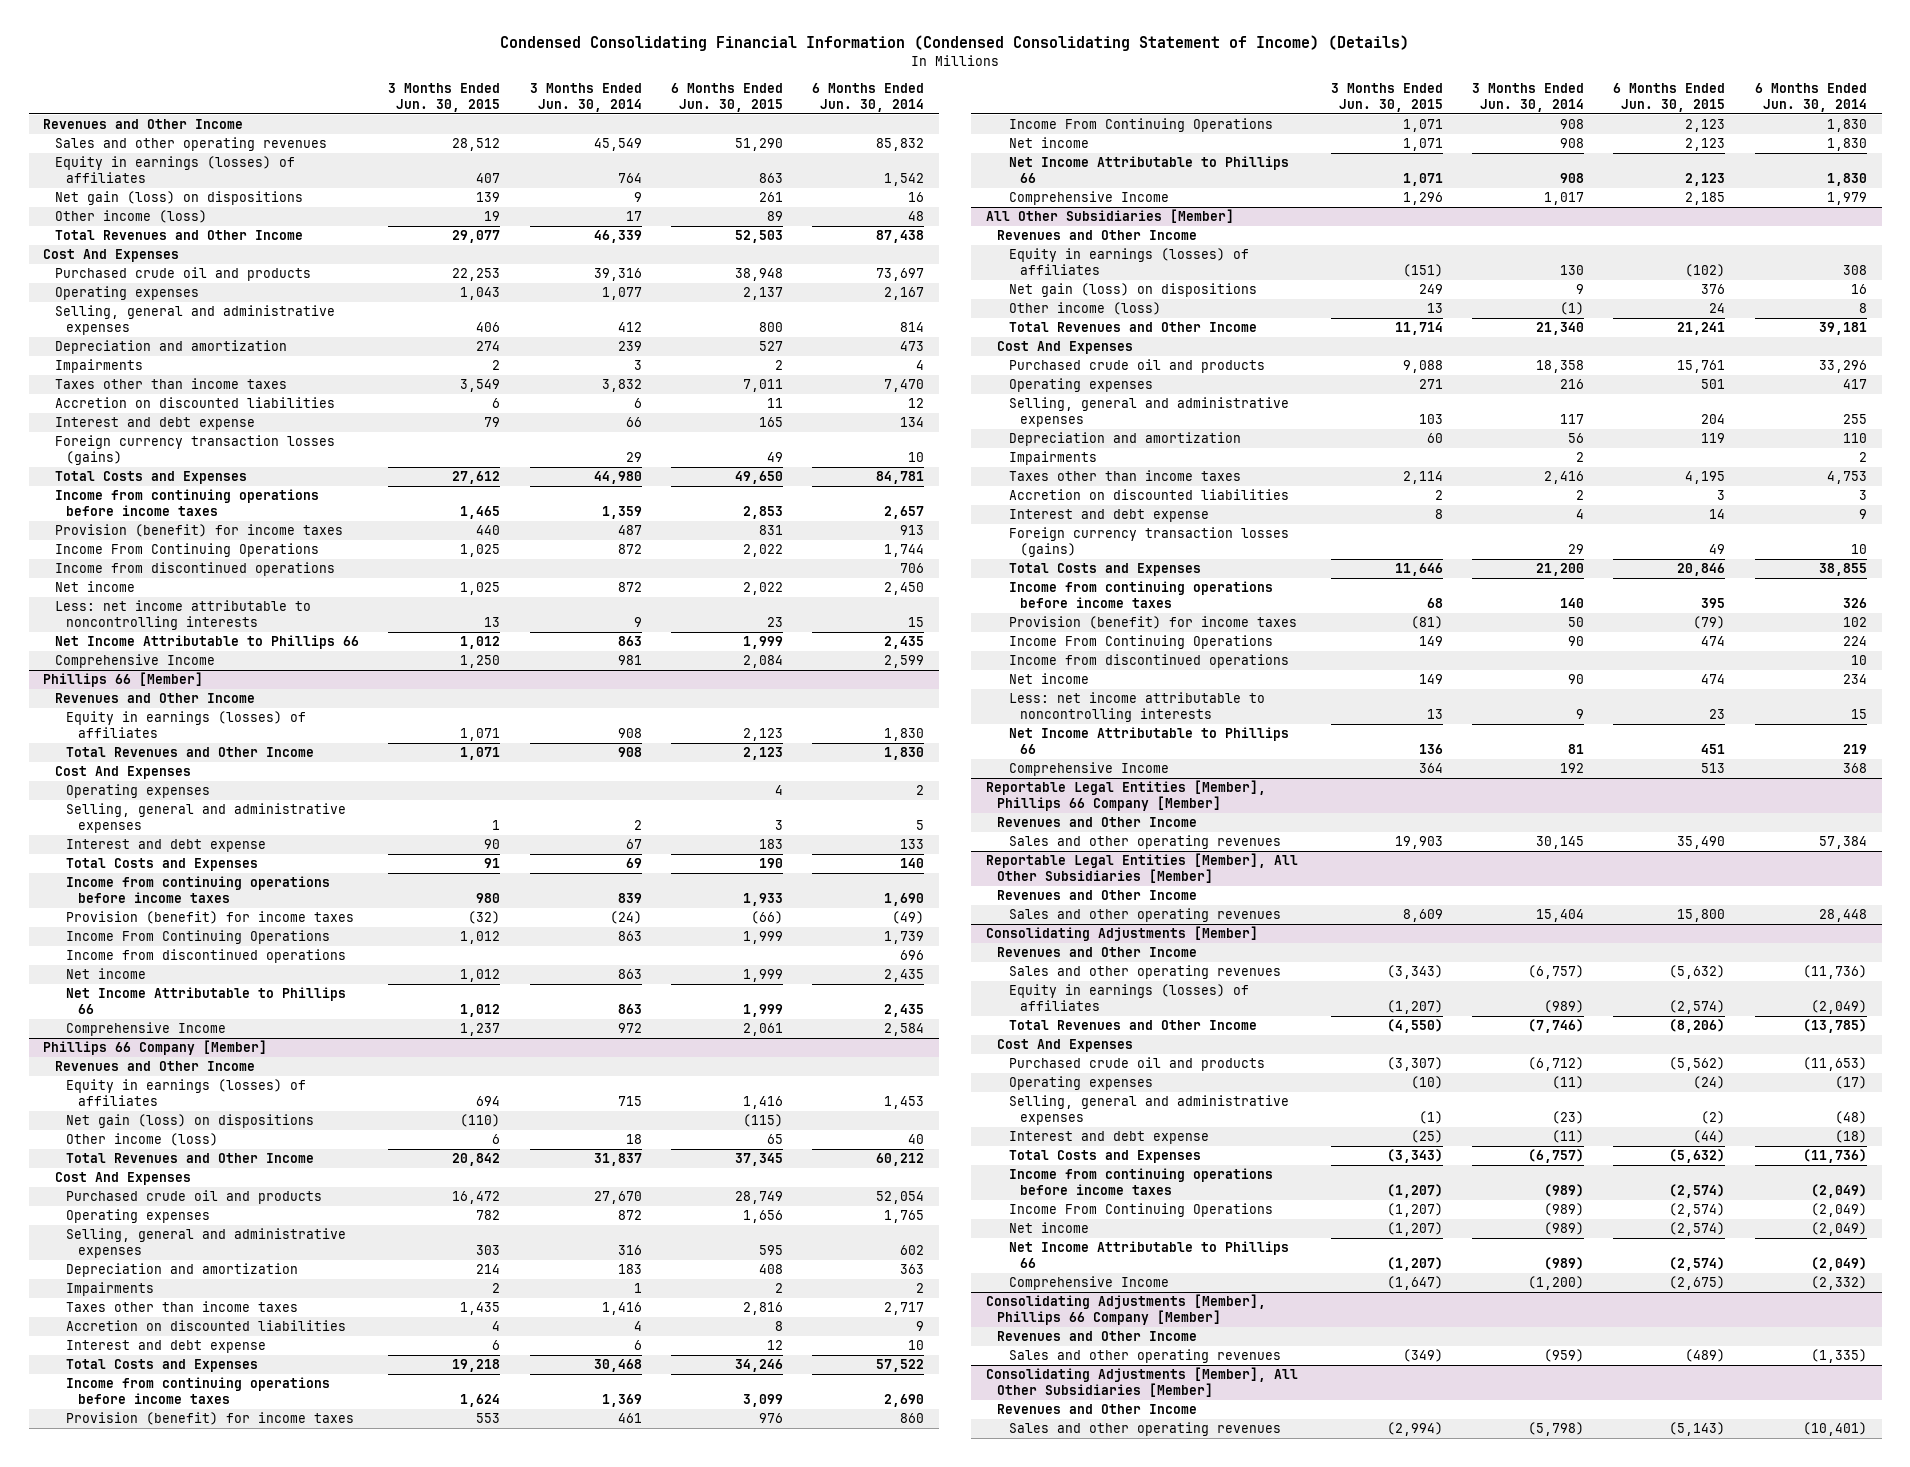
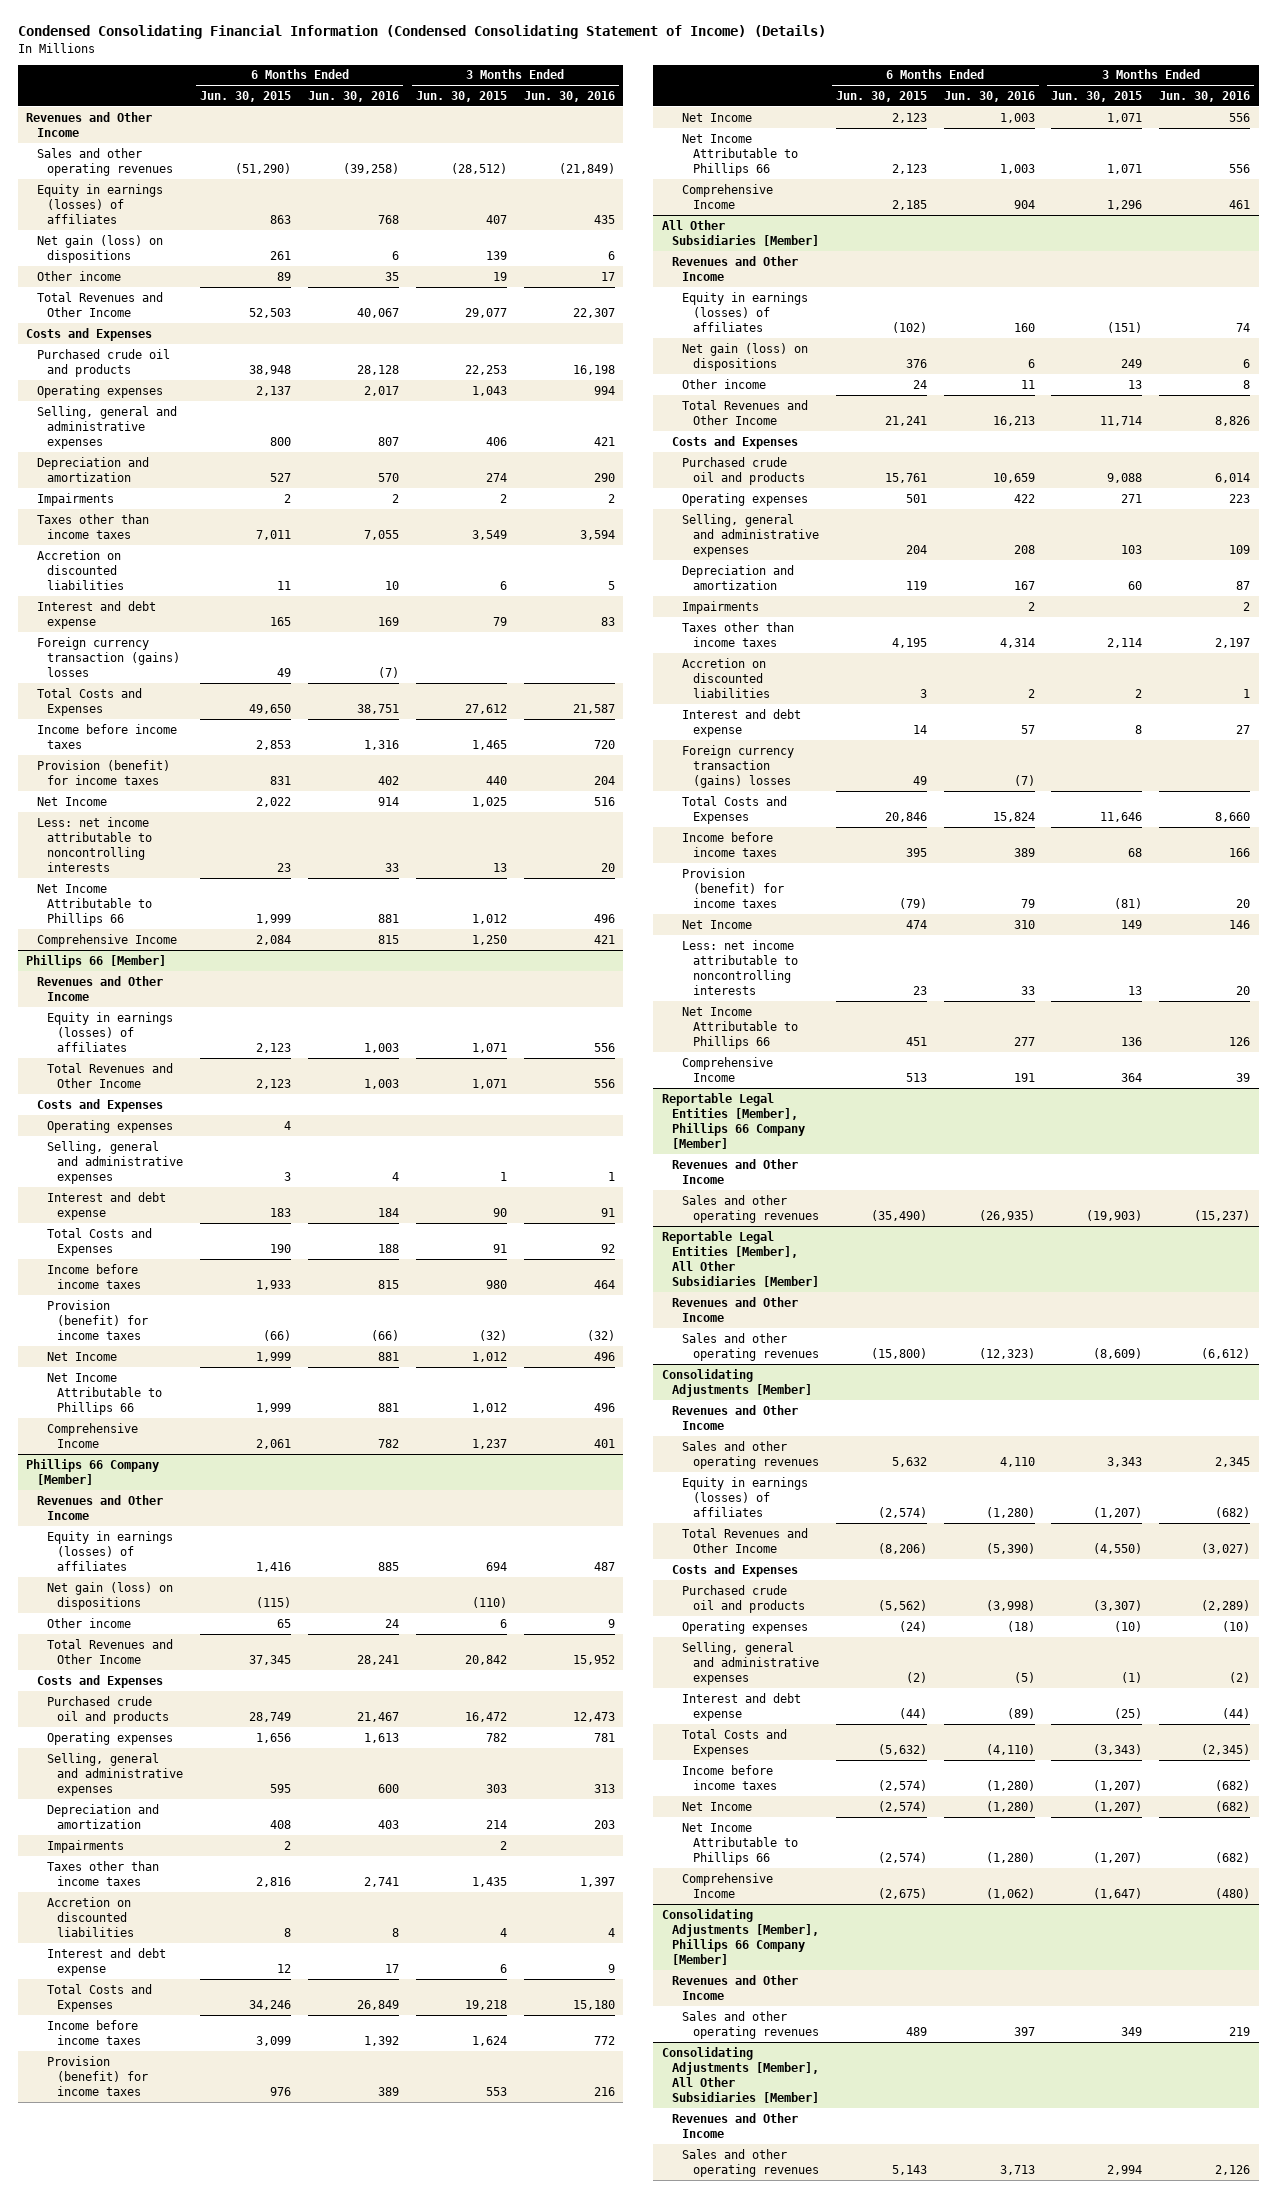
[529,82,642,112] 3 Months Ended Jun. 30, 2014 -> none
[812,82,925,112] 6 Months Ended Jun. 30, 2014 -> none
none -> [308,90,400,102] Jun. 30, 2016
none -> [523,90,615,102] Jun. 30, 2016
[452,138,501,152] 28,512 -> [450,162,507,174] (28,512)
[734,138,783,152] 51,290 -> [235,162,292,174] (51,290)
[54,210,207,224] Other income (loss) -> [36,270,121,281] Other income
[43,249,180,263] Cost And Expenses -> [26,327,153,341] Costs and Expenses
[54,435,335,466] Foreign currency transaction losses (gains) -> [36,636,180,677] Foreign currency transaction (gains) losses
[54,489,319,517] Income from continuing operations before income taxes -> [36,723,177,749] Income before income taxes
[54,562,335,577] Income from discontinued operations -> none
[54,581,135,593] Net income -> none
[54,543,319,558] Income From Continuing Operations -> [36,796,107,806] Net Income
[54,766,191,780] Cost And Expenses -> [36,1098,163,1112] Costs and Expenses
[66,876,331,904] Income from continuing operations before income taxes -> [46,1263,142,1289] Income before income taxes
[66,949,347,964] Income from discontinued operations -> none
[66,968,147,980] Net income -> none
[66,930,331,945] Income From Continuing Operations -> [46,1351,117,1361] Net Income
[66,1133,219,1147] Other income (loss) -> [46,1617,131,1628] Other income
[54,1172,191,1186] Cost And Expenses -> [36,1674,163,1688] Costs and Expenses
[66,1377,331,1405] Income from continuing operations before income taxes -> [46,2019,142,2045] Income before income taxes
[1008,137,1089,149] Net income -> none
[1008,118,1273,133] Income From Continuing Operations -> [682,112,753,122] Net Income
[1008,302,1161,316] Other income (loss) -> [682,378,767,389] Other income
[997,341,1134,355] Cost And Expenses -> [671,435,798,449] Costs and Expenses
[1008,527,1289,558] Foreign currency transaction losses (gains) -> [682,744,795,788] Foreign currency transaction (gains) losses
[1008,581,1273,609] Income from continuing operations before income taxes -> [682,831,777,857] Income before income taxes
[1008,654,1289,669] Income from discontinued operations -> none
[1008,673,1089,685] Net income -> none
[1008,635,1273,650] Income From Continuing Operations -> [682,919,753,929] Net Income
[1394,836,1443,850] 19,903 -> [1086,1209,1143,1221] (19,903)
[1677,836,1726,850] 35,490 -> [870,1209,927,1221] (35,490)
[1402,909,1443,923] 8,609 -> [1093,1347,1143,1359] (8,609)
[1677,909,1726,923] 15,800 -> [870,1347,927,1359] (15,800)
[1386,965,1443,980] (3,343) -> [1107,1456,1143,1467] 3,343
[1669,965,1726,980] (5,632) -> [891,1456,927,1467] 5,632
[997,1039,1134,1053] Cost And Expenses -> [671,1563,798,1577] Costs and Expenses
[1008,1222,1089,1234] Net income -> none
[1008,1168,1273,1196] Income from continuing operations before income taxes -> [682,1764,777,1790] Income before income taxes
[1008,1203,1273,1218] Income From Continuing Operations -> [682,1801,753,1811] Net Income
[1402,1349,1443,1363] (349) -> [1121,2026,1143,2036] 349
[1685,1349,1726,1363] (489) -> [905,2026,927,2036] 489
[1386,1422,1443,1437] (2,994) -> [1107,2164,1143,2175] 2,994
[1669,1422,1726,1437] (5,143) -> [891,2164,927,2175] 5,143

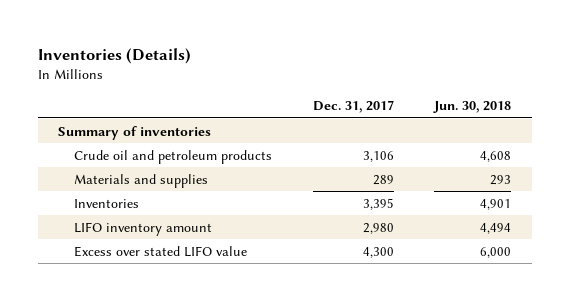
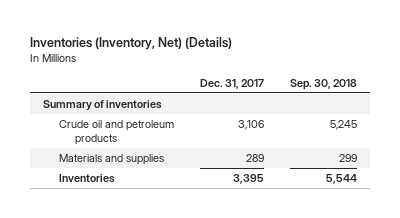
[37,47,191,64] Inventories (Details) -> [29,36,232,50] Inventories (Inventory, Net) (Details)
[433,101,512,114] Jun. 30, 2018 -> none
none -> [289,78,357,90] Sep. 30, 2018
[74,221,213,236] LIFO inventory amount -> none
[74,245,248,257] Excess over stated LIFO value -> none

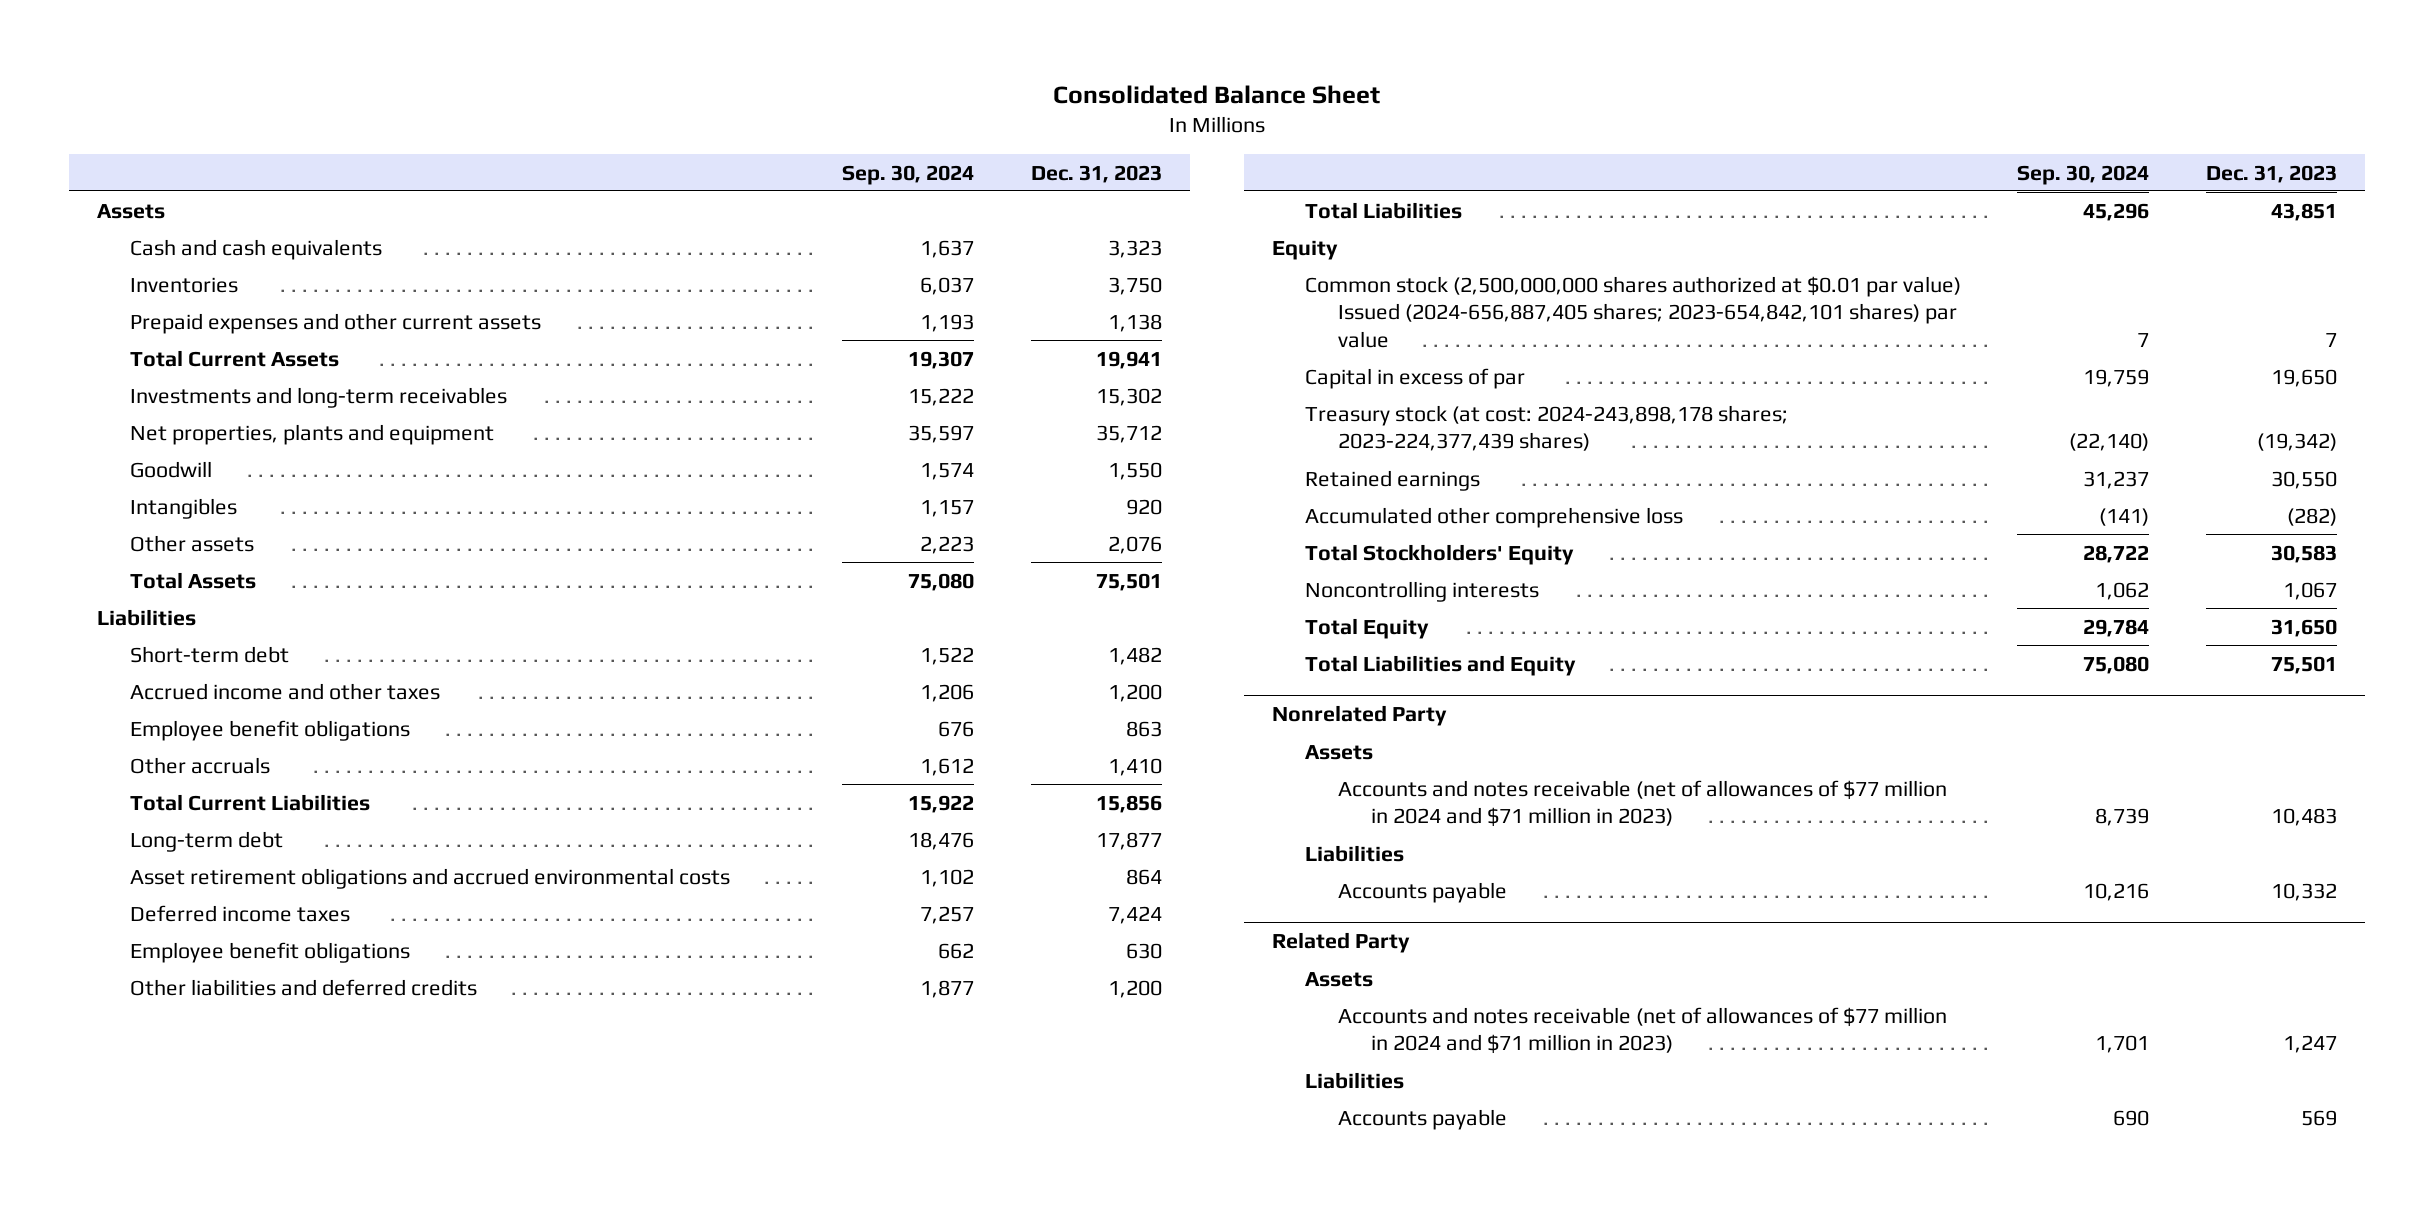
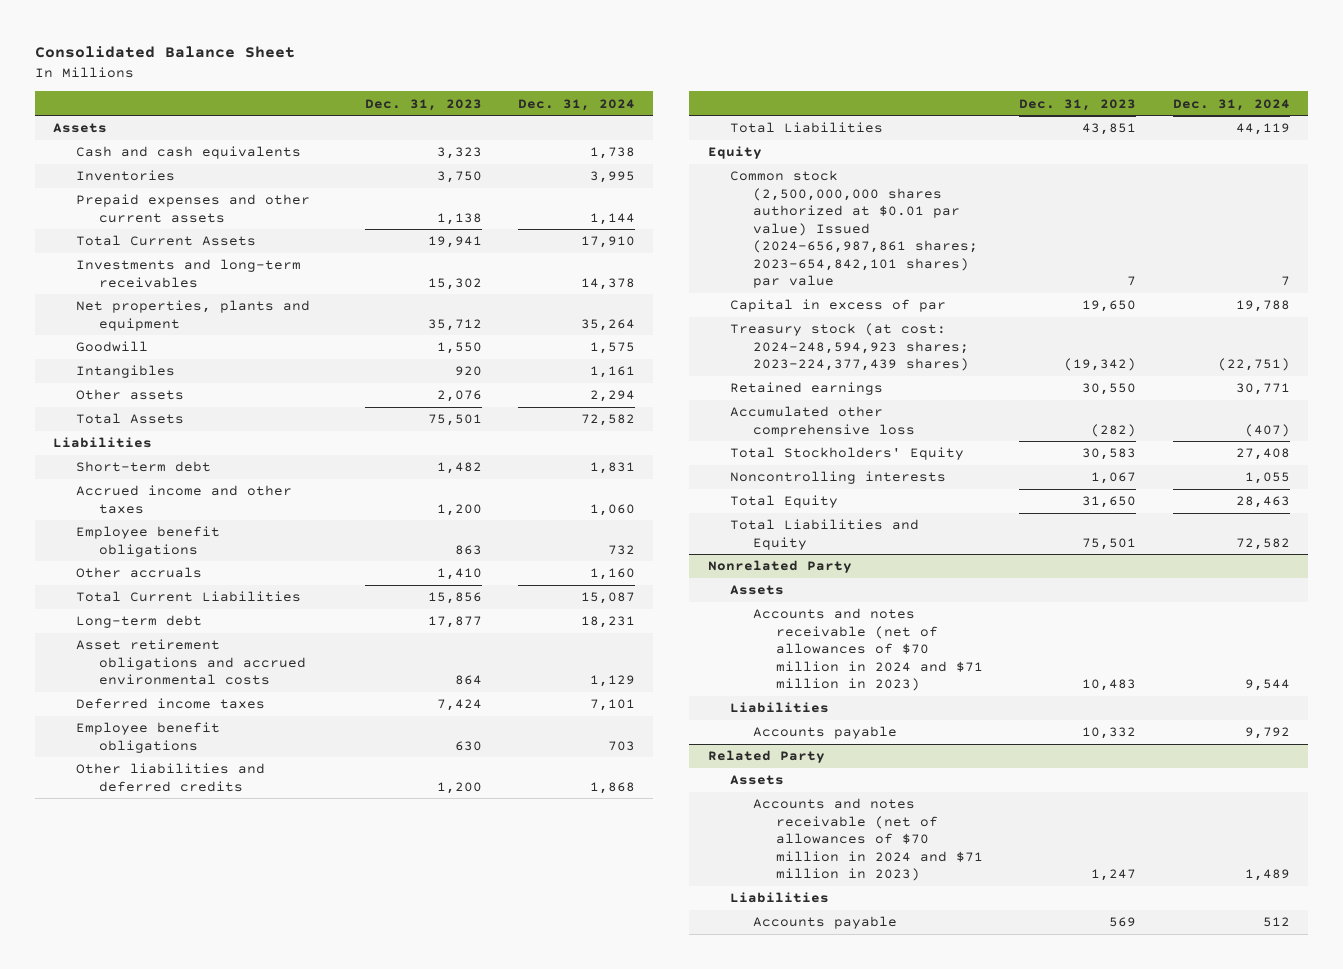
[842,164,975,185] Sep. 30, 2024 -> none
none -> [518,98,636,111] Dec. 31, 2024
[1305,275,1962,348] Common stock (2,500,000,000 shares authorized at $0.01 par value) Issued (2024-656,887,405 shares; 2023-654,842,101 shares) par value -> [730,170,979,289] Common stock (2,500,000,000 shares authorized at $0.01 par value) Issued (2024-656,987,861 shares; 2023-654,842,101 shares) par value
[1305,404,1789,452] Treasury stock (at cost: 2024-243,898,178 shares; 2023-224,377,439 shares) -> [730,323,970,372] Treasury stock (at cost: 2024-248,594,923 shares; 2023-224,377,439 shares)
[1338,779,1948,828] Accounts and notes receivable (net of allowances of $77 million in 2024 and $71 million in 2023) -> [753,608,983,692] Accounts and notes receivable (net of allowances of $70 million in 2024 and $71 million in 2023)
[1338,1006,1948,1055] Accounts and notes receivable (net of allowances of $77 million in 2024 and $71 million in 2023) -> [753,798,983,882] Accounts and notes receivable (net of allowances of $70 million in 2024 and $71 million in 2023)

